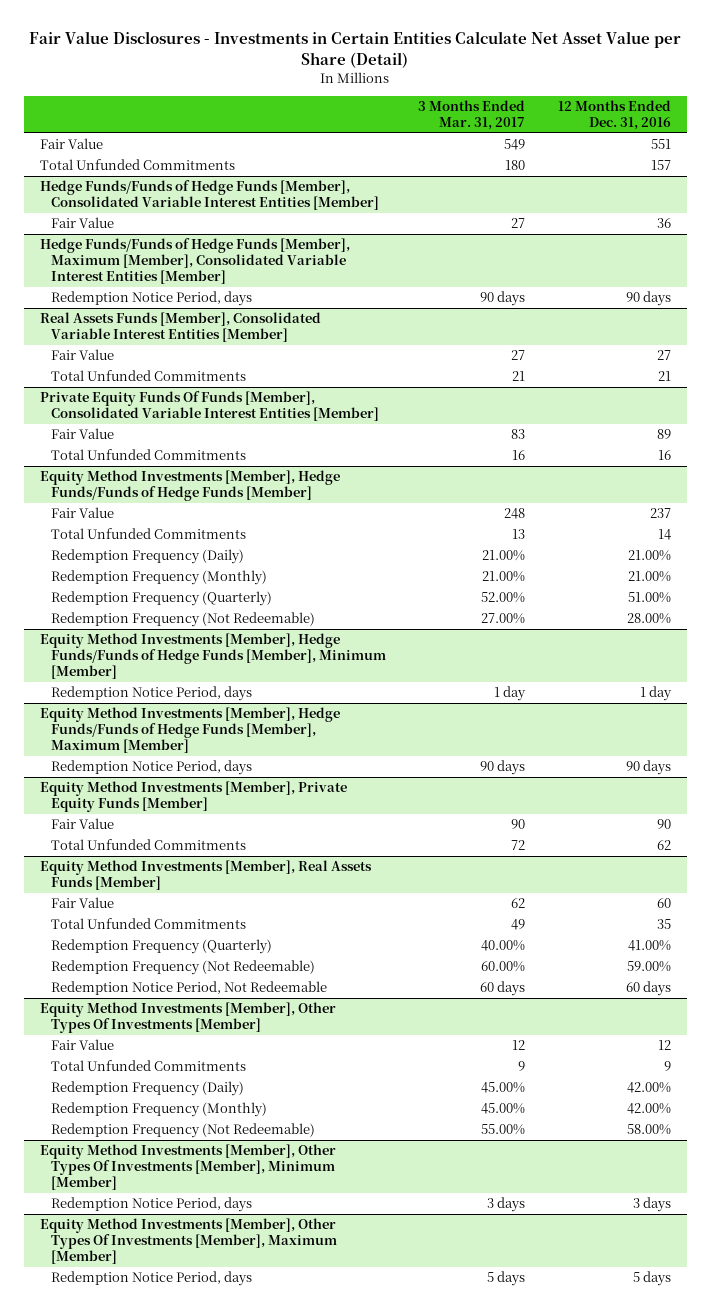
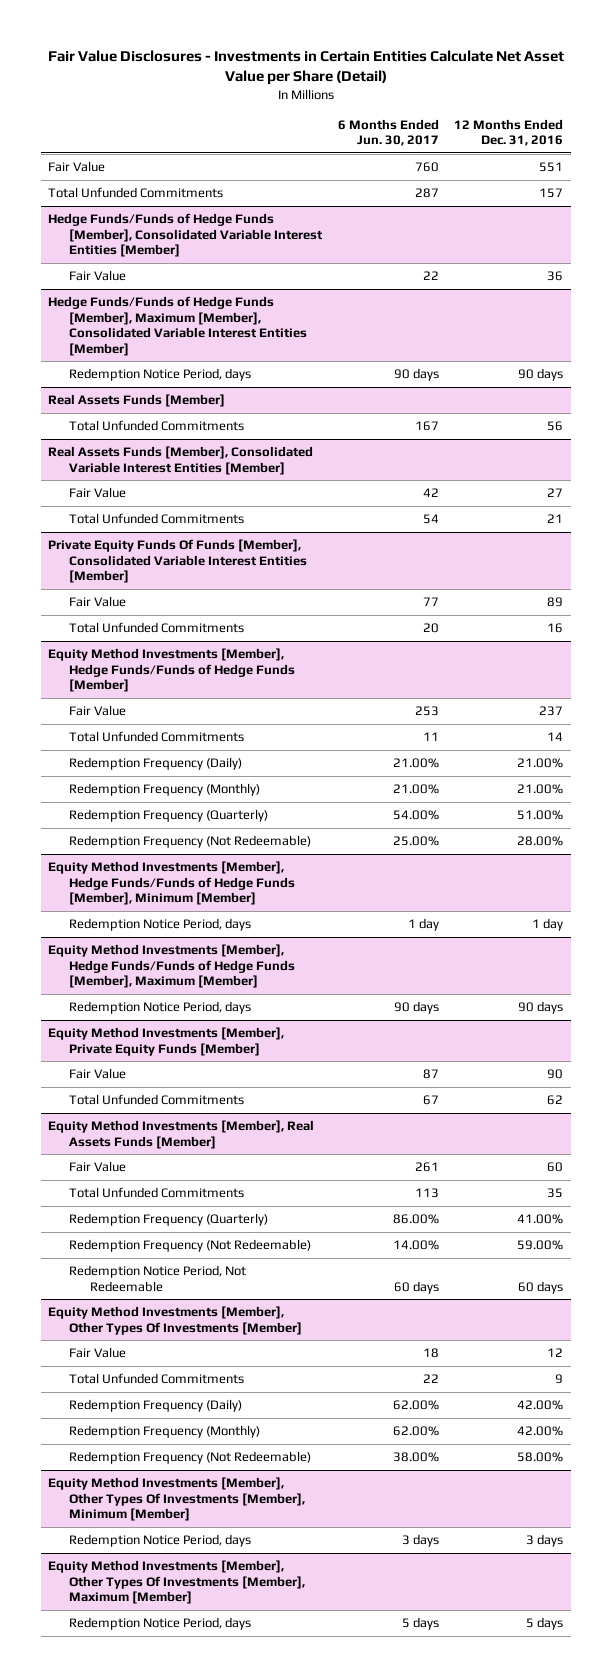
[418,100,526,131] 3 Months Ended Mar. 31, 2017 -> none
none -> [337,118,439,147] 6 Months Ended Jun. 30, 2017
none -> [48,394,226,408] Real Assets Funds [Member]
none -> [69,420,245,432] Total Unfunded Commitments

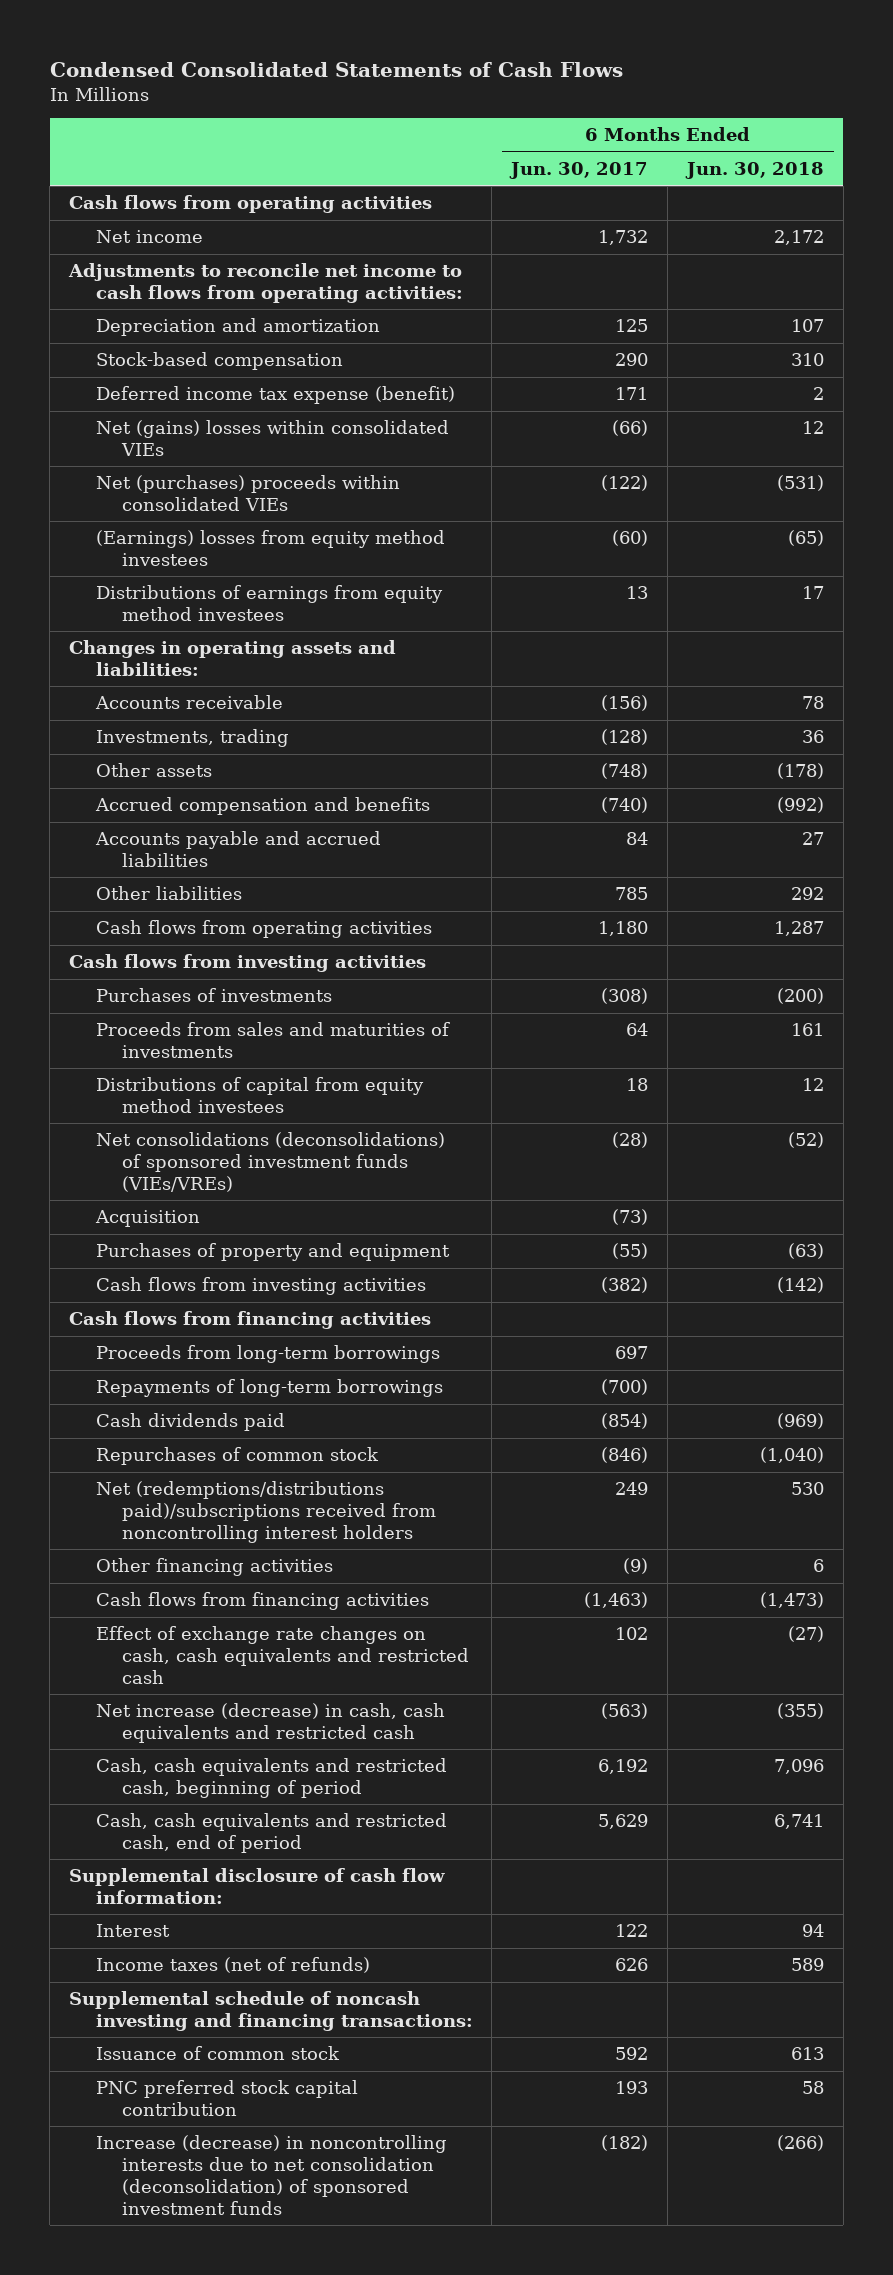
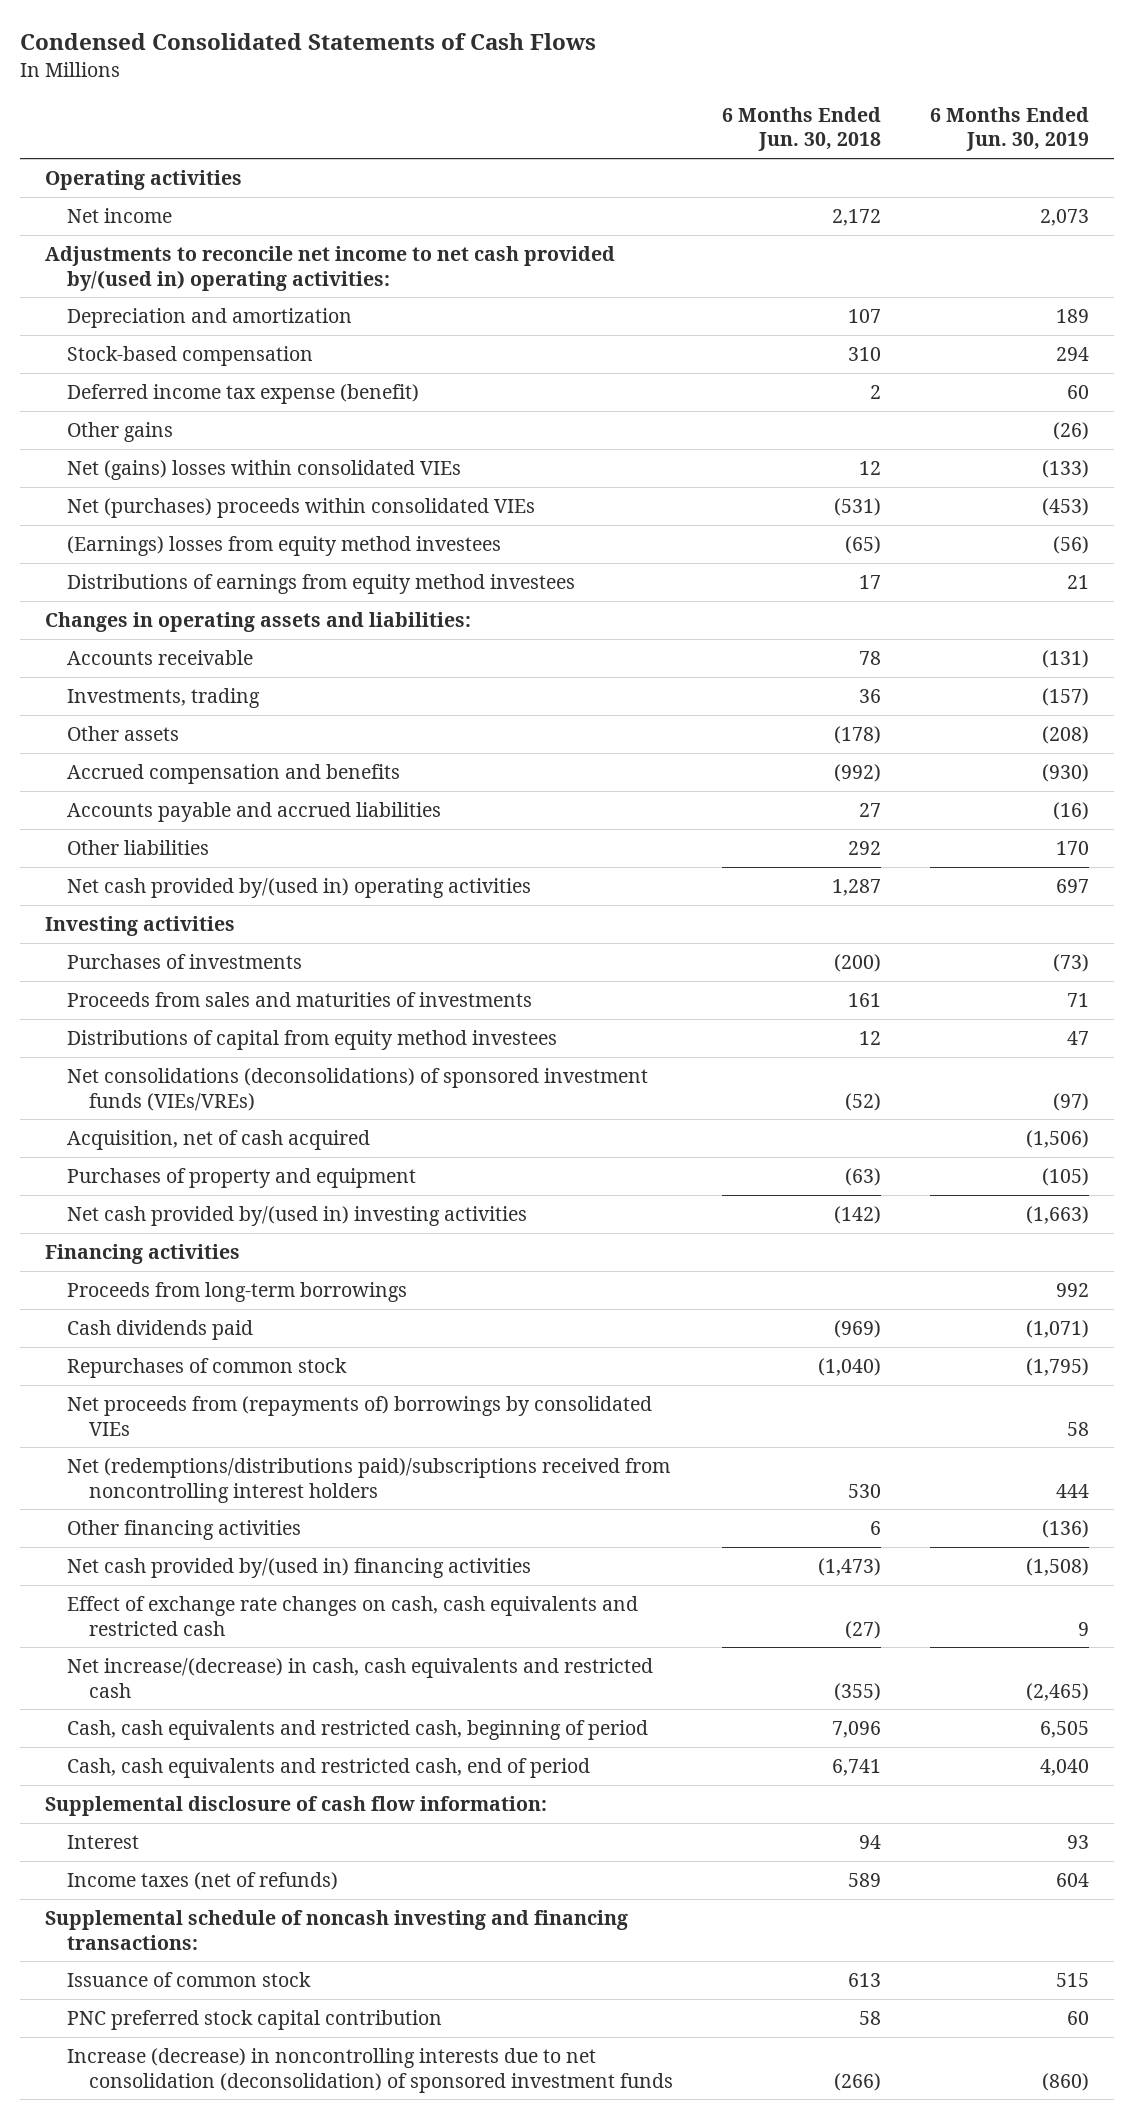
[509,161,649,179] Jun. 30, 2017 -> none
none -> [930,106,1090,152] 6 Months Ended Jun. 30, 2019
[69,195,433,214] Cash flows from operating activities -> [44,169,242,190] Operating activities
[68,263,463,304] Adjustments to reconcile net income to cash flows from operating activities: -> [44,245,615,291] Adjustments to reconcile net income to net cash provided by/(used in) operating activities:
none -> [67,421,174,442] Other gains
[95,920,432,939] Cash flows from operating activities -> [67,877,532,898] Net cash provided by/(used in) operating activities
[69,954,427,973] Cash flows from investing activities -> [44,915,235,936] Investing activities
[94,1210,200,1228] Acquisition -> [67,1129,371,1150] Acquisition, net of cash acquired
[95,1277,426,1296] Cash flows from investing activities -> [67,1205,528,1226] Net cash provided by/(used in) investing activities
[69,1311,432,1330] Cash flows from financing activities -> [44,1243,240,1264] Financing activities
[95,1379,443,1398] Repayments of long-term borrowings -> none
none -> [67,1395,653,1436] Net proceeds from (repayments of) borrowings by consolidated VIEs
[95,1592,429,1611] Cash flows from financing activities -> [67,1557,532,1578] Net cash provided by/(used in) financing activities
[95,1703,445,1744] Net increase (decrease) in cash, cash equivalents and restricted cash -> [67,1657,654,1698] Net increase/(decrease) in cash, cash equivalents and restricted cash

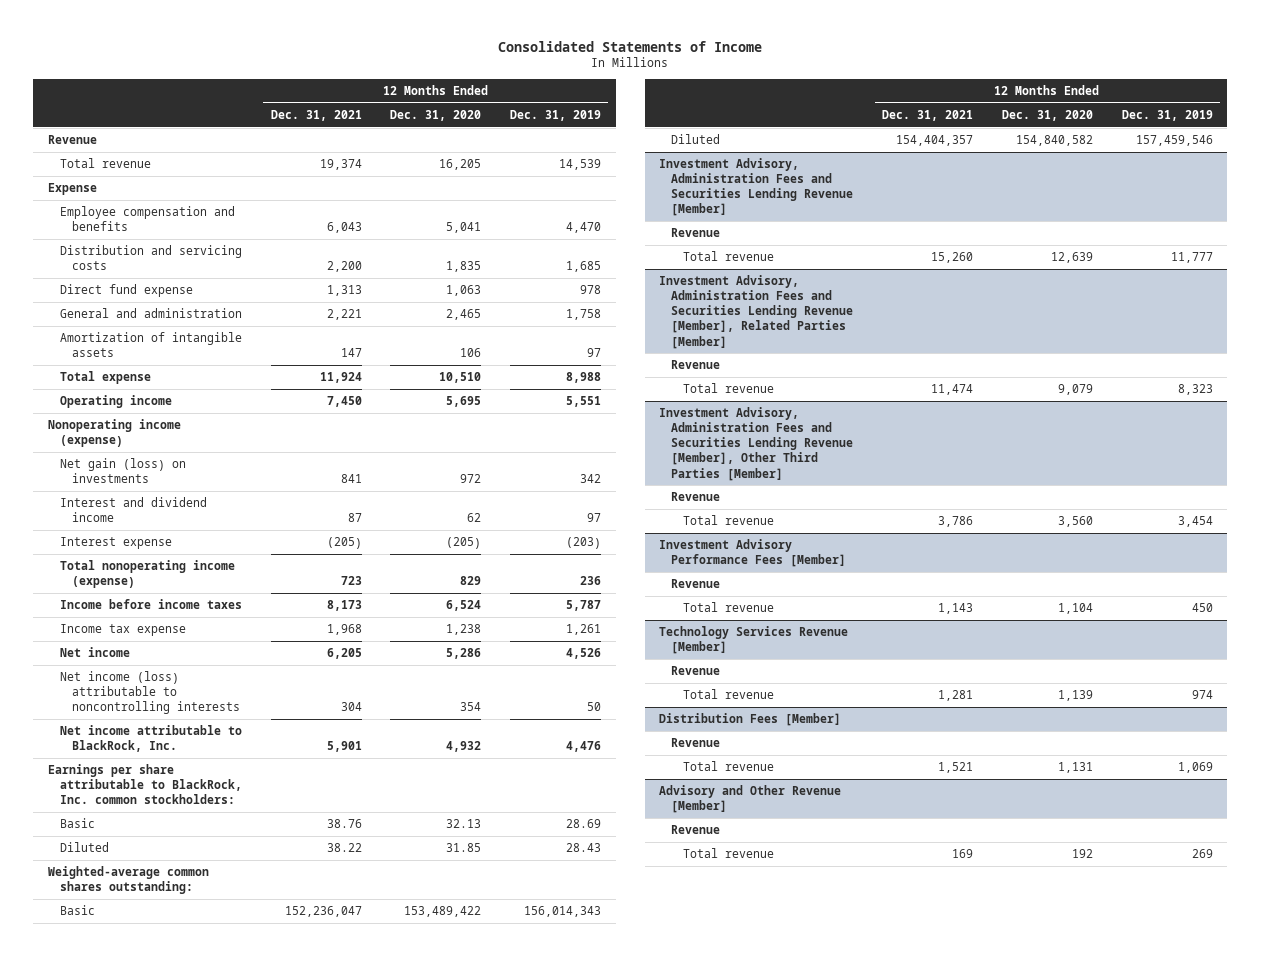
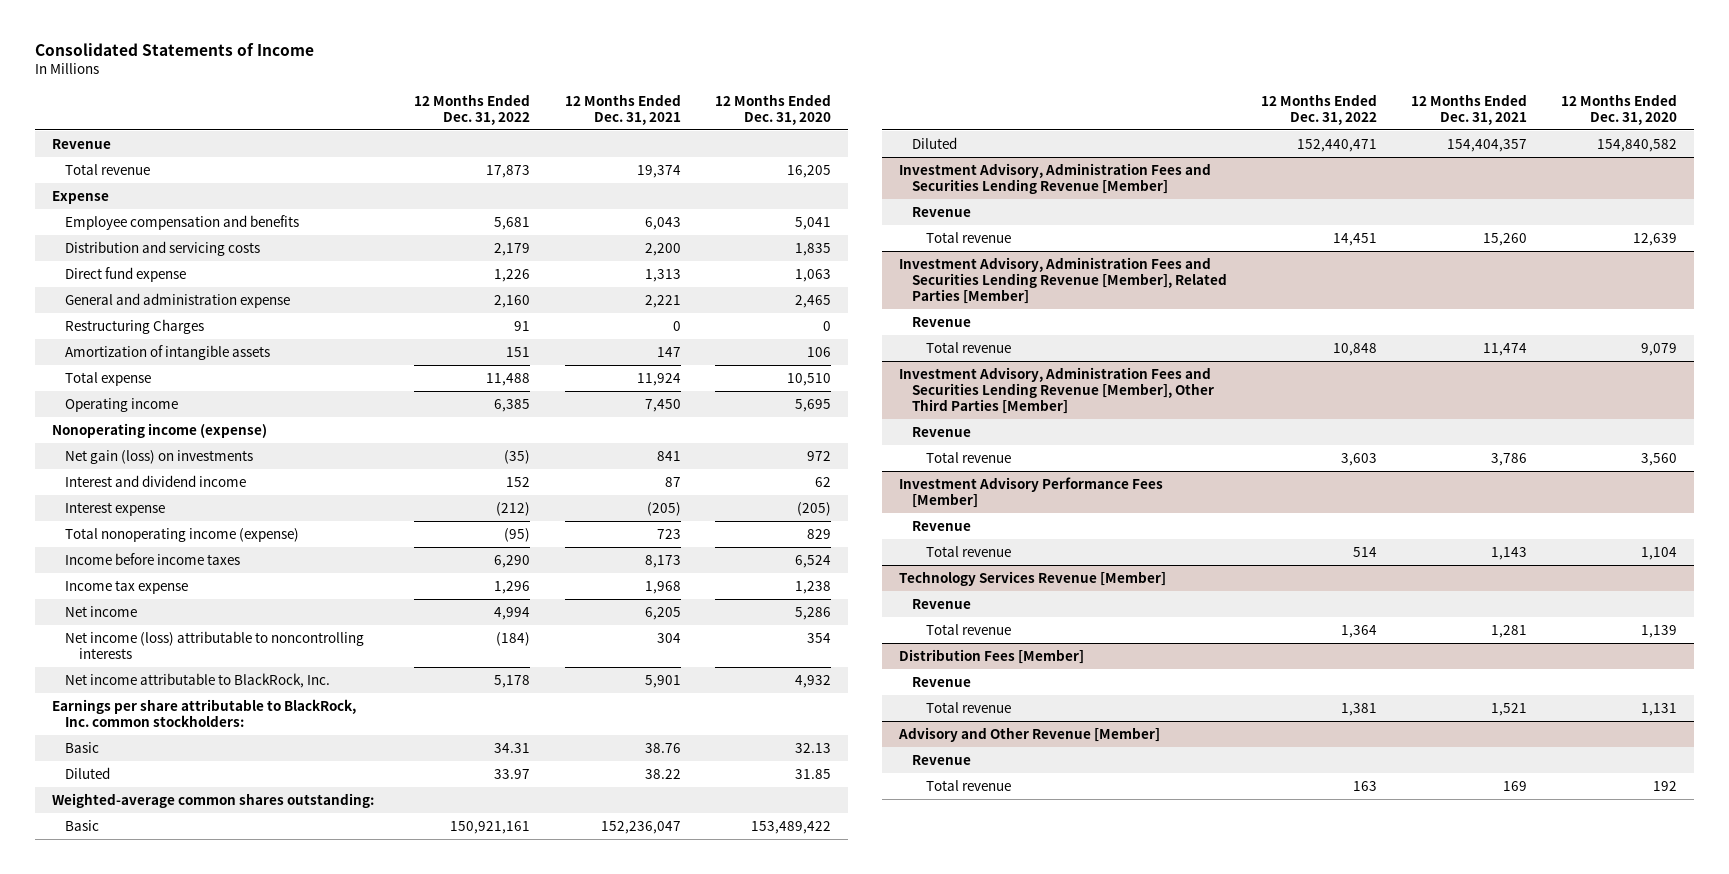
[510,109,602,121] Dec. 31, 2019 -> none
none -> [414,93,531,125] 12 Months Ended Dec. 31, 2022
[59,308,242,319] General and administration -> [65,293,291,309] General and administration expense
none -> [65,319,205,335] Restructuring Charges

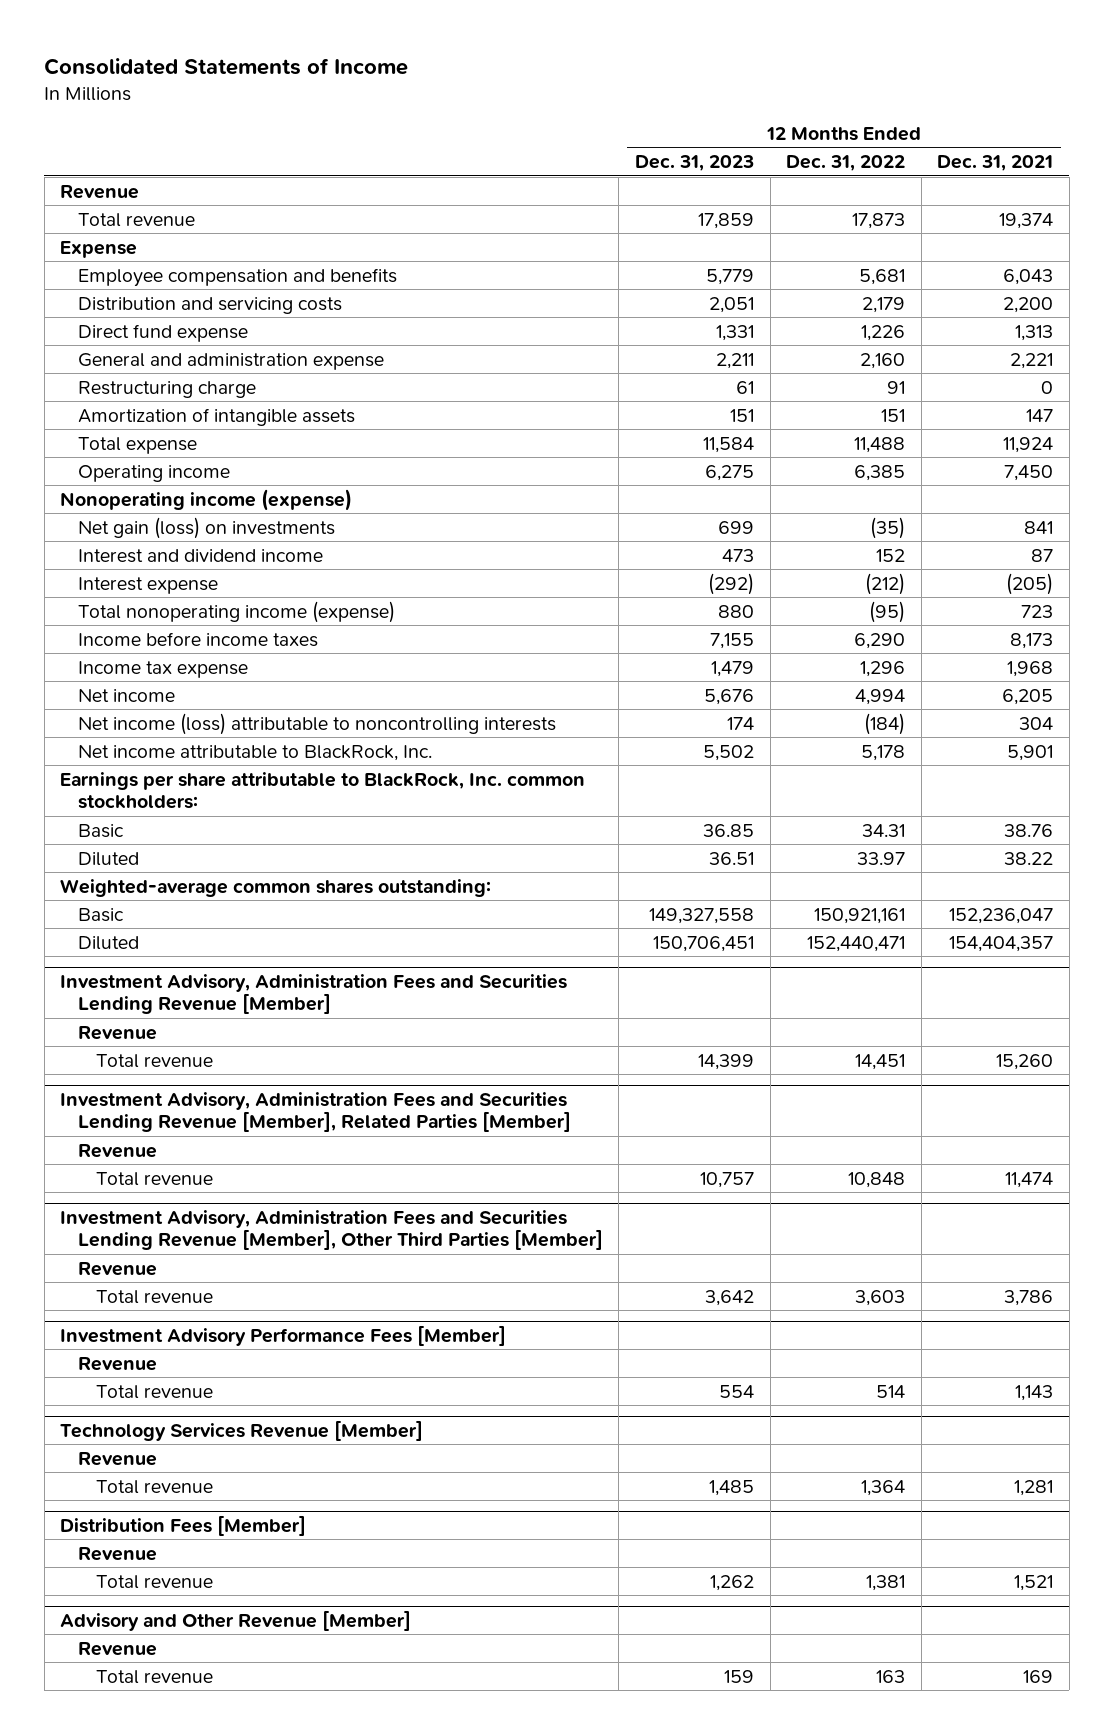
[714,93,831,125] 12 Months Ended Dec. 31, 2020 -> none
none -> [635,155,755,172] Dec. 31, 2023
[65,319,205,335] Restructuring Charges -> [77,380,256,398] Restructuring charge

